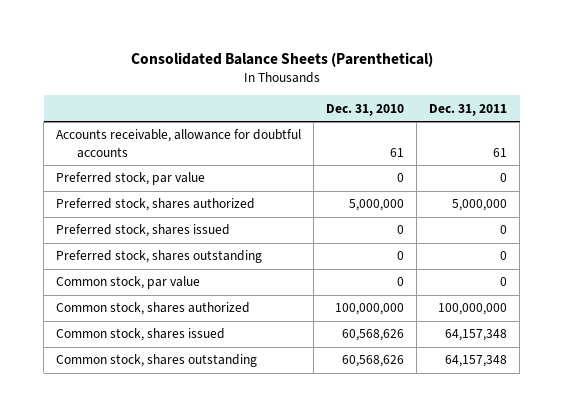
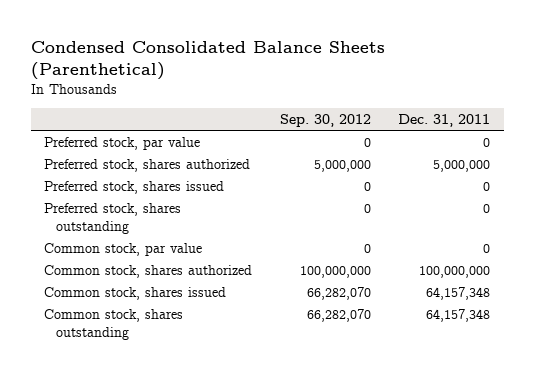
[130,52,433,68] Consolidated Balance Sheets (Parenthetical) -> [30,40,385,80] Condensed Consolidated Balance Sheets (Parenthetical)
[326,103,405,116] Dec. 31, 2010 -> none
none -> [279,113,371,127] Sep. 30, 2012
[56,129,302,158] Accounts receivable, allowance for doubtful accounts -> none

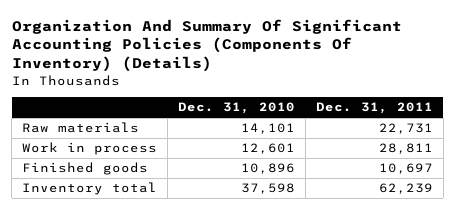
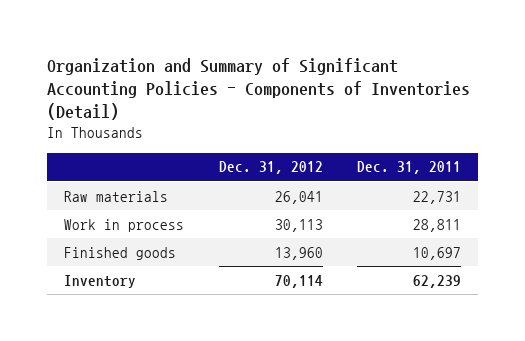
[11,18,402,73] Organization And Summary Of Significant Accounting Policies (Components Of Inventory) (Details) -> [47,57,471,121] Organization and Summary of Significant Accounting Policies - Components of Inventories (Detail)
[178,102,296,115] Dec. 31, 2010 -> none
none -> [218,161,323,175] Dec. 31, 2012
[22,182,158,196] Inventory total -> [64,274,137,288] Inventory

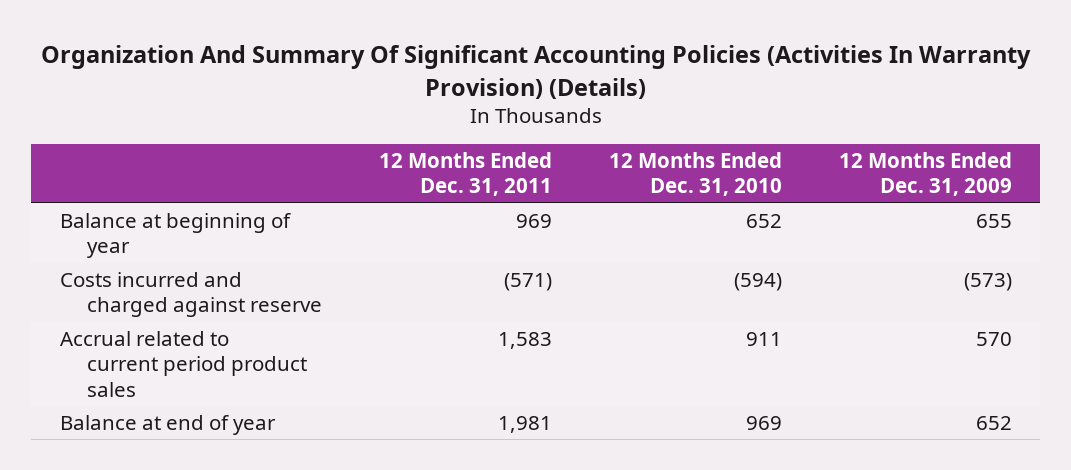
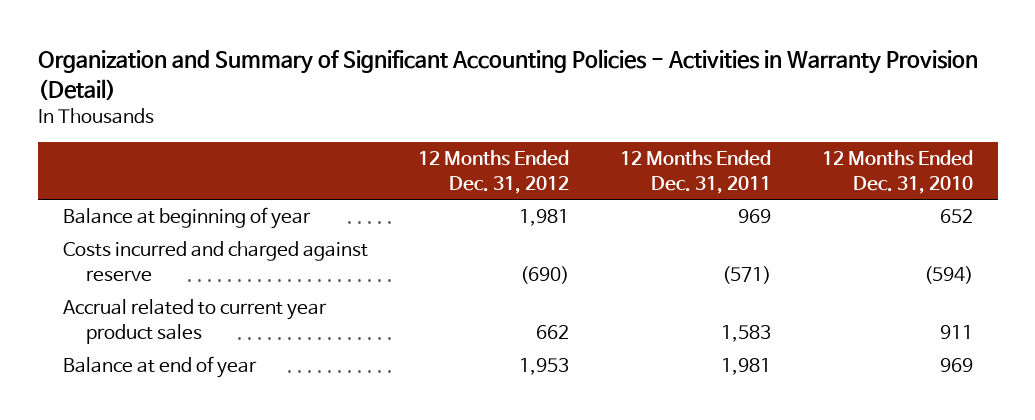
[40,45,1031,99] Organization And Summary Of Significant Accounting Policies (Activities In Warranty Provision) (Details) -> [37,49,978,100] Organization and Summary of Significant Accounting Policies - Activities in Warranty Provision (Detail)
[838,152,1012,197] 12 Months Ended Dec. 31, 2009 -> none
none -> [418,150,570,194] 12 Months Ended Dec. 31, 2012
[59,331,308,397] Accrual related to current period product sales -> [62,299,327,345] Accrual related to current year product sales

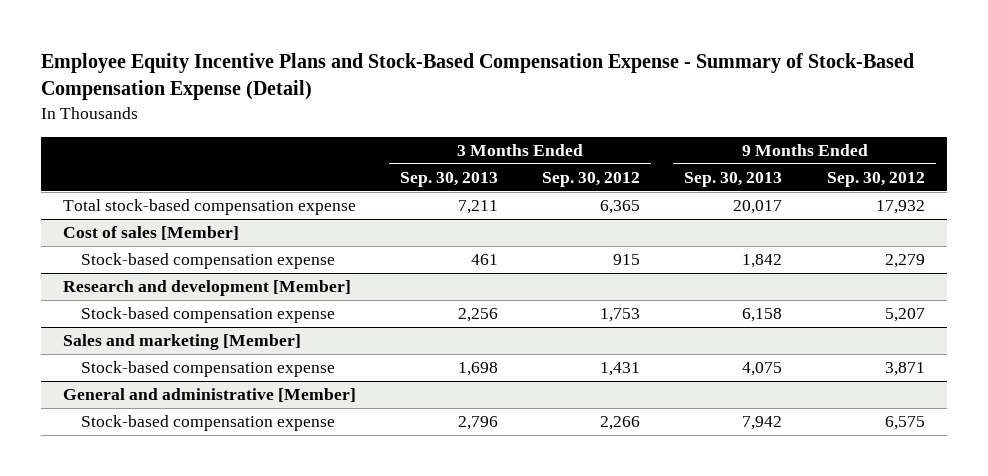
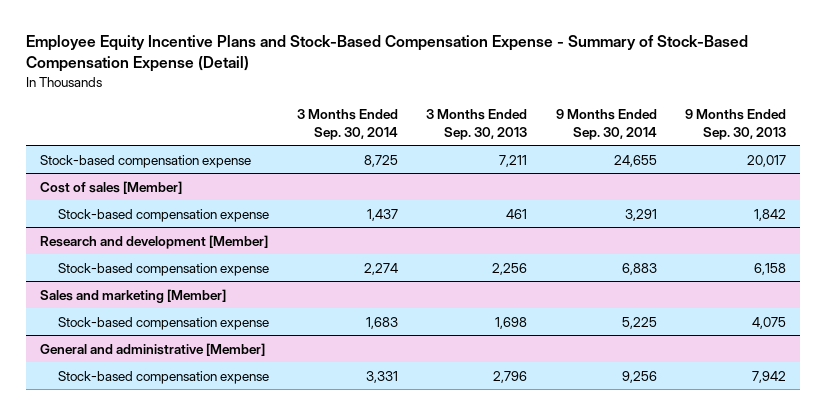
[542,171,641,187] Sep. 30, 2012 -> none
[826,171,925,187] Sep. 30, 2012 -> none
none -> [297,109,399,140] 3 Months Ended Sep. 30, 2014
none -> [555,109,657,140] 9 Months Ended Sep. 30, 2014
[63,199,357,216] Total stock-based compensation expense -> [40,154,252,168] Stock-based compensation expense

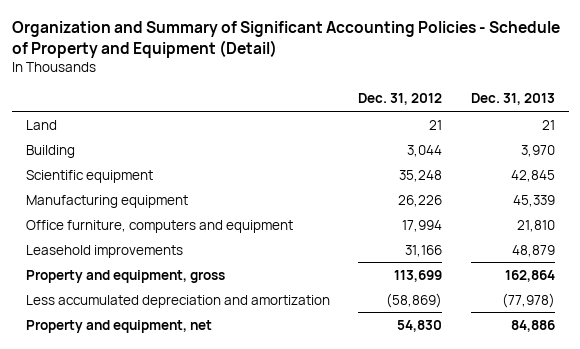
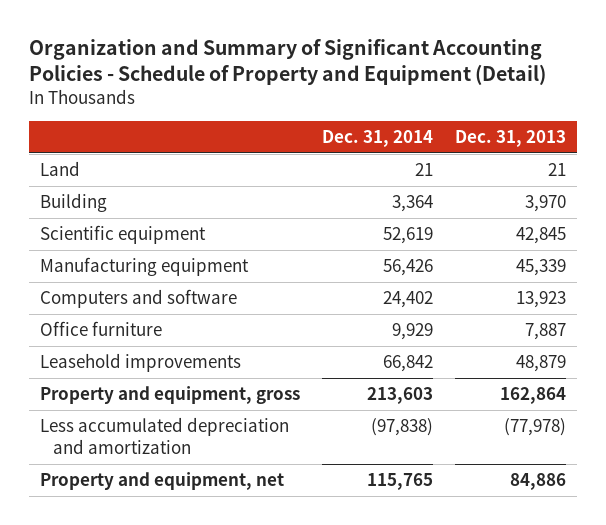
[358,93,443,106] Dec. 31, 2012 -> none
none -> [322,130,434,148] Dec. 31, 2014
[25,219,293,233] Office furniture, computers and equipment -> none
none -> [40,289,238,309] Computers and software
none -> [40,321,163,337] Office furniture

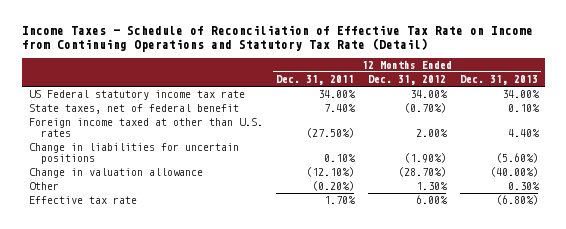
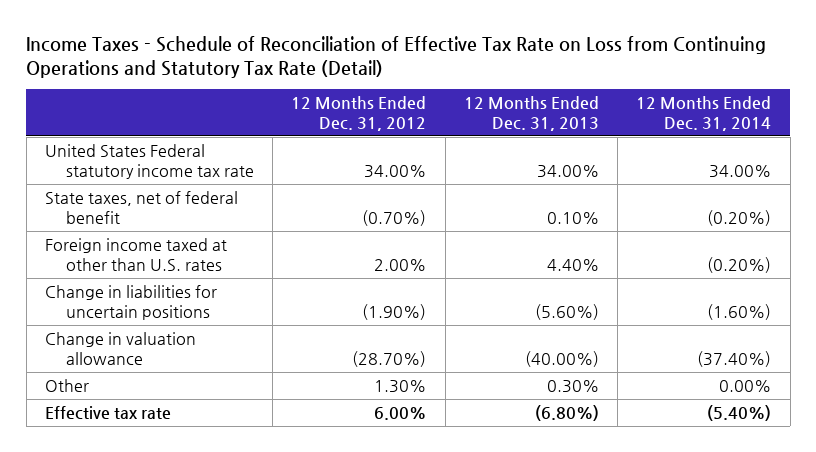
[21,25,533,52] Income Taxes - Schedule of Reconciliation of Effective Tax Rate on Income from Continuing Operations and Statutory Tax Rate (Detail) -> [26,35,767,78] Income Taxes - Schedule of Reconciliation of Effective Tax Rate on Loss from Continuing Operations and Statutory Tax Rate (Detail)
[276,74,355,85] Dec. 31, 2011 -> none
none -> [636,95,772,131] 12 Months Ended Dec. 31, 2014
[28,90,245,101] US Federal statutory income tax rate -> [44,143,254,179] United States Federal statutory income tax rate

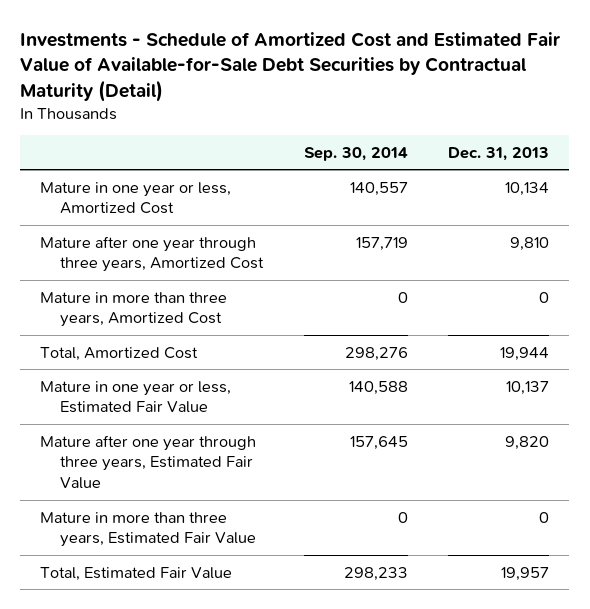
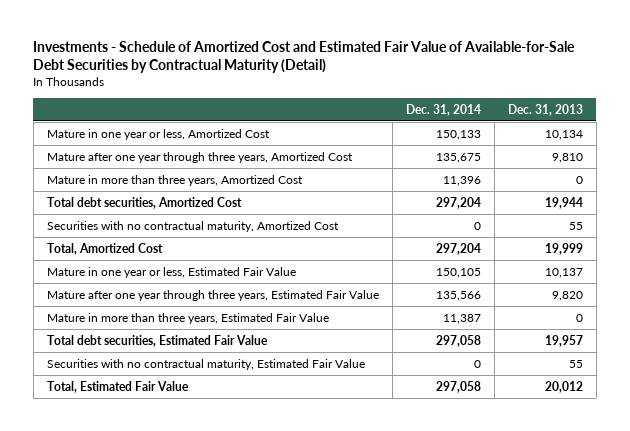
[303,146,408,161] Sep. 30, 2014 -> none
none -> [405,103,481,116] Dec. 31, 2014
none -> [46,196,242,209] Total debt securities, Amortized Cost
none -> [46,220,339,232] Securities with no contractual maturity, Amortized Cost
[500,346,550,361] 19,944 -> [544,242,583,255] 19,999
none -> [46,334,268,347] Total debt securities, Estimated Fair Value
none -> [46,358,365,370] Securities with no contractual maturity, Estimated Fair Value
[501,566,550,581] 19,957 -> [544,380,583,393] 20,012

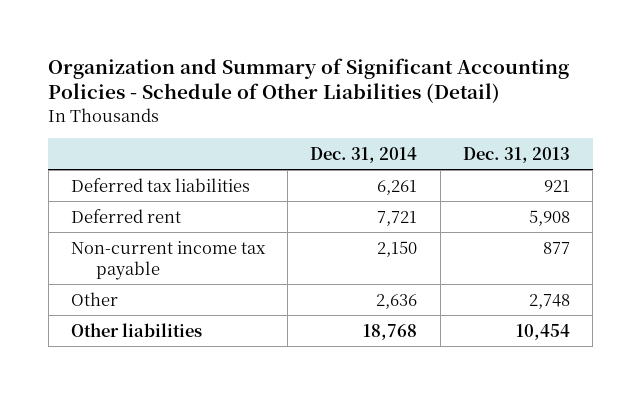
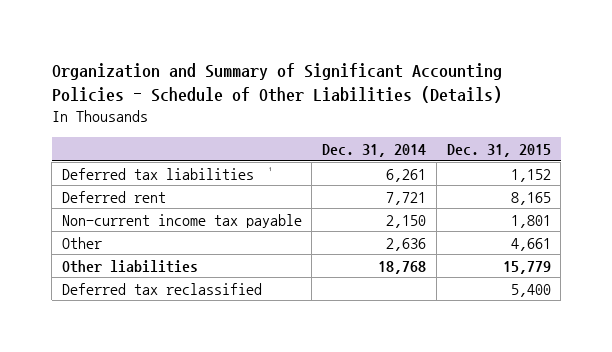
[48,57,570,104] Organization and Summary of Significant Accounting Policies - Schedule of Other Liabilities (Detail) -> [51,62,502,104] Organization and Summary of Significant Accounting Policies - Schedule of Other Liabilities (Details)
[462,146,570,163] Dec. 31, 2013 -> none
none -> [446,143,551,157] Dec. 31, 2015
[70,177,250,192] Deferred tax liabilities -> [61,166,278,180] Deferred tax liabilities ¹
none -> [61,282,262,295] Deferred tax reclassified

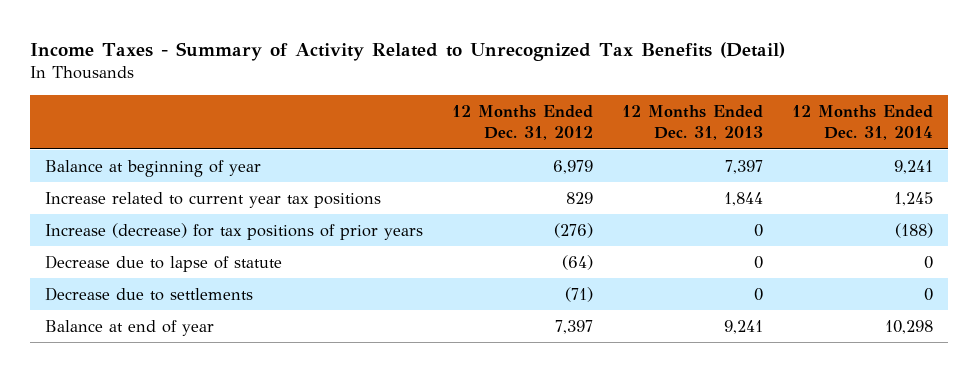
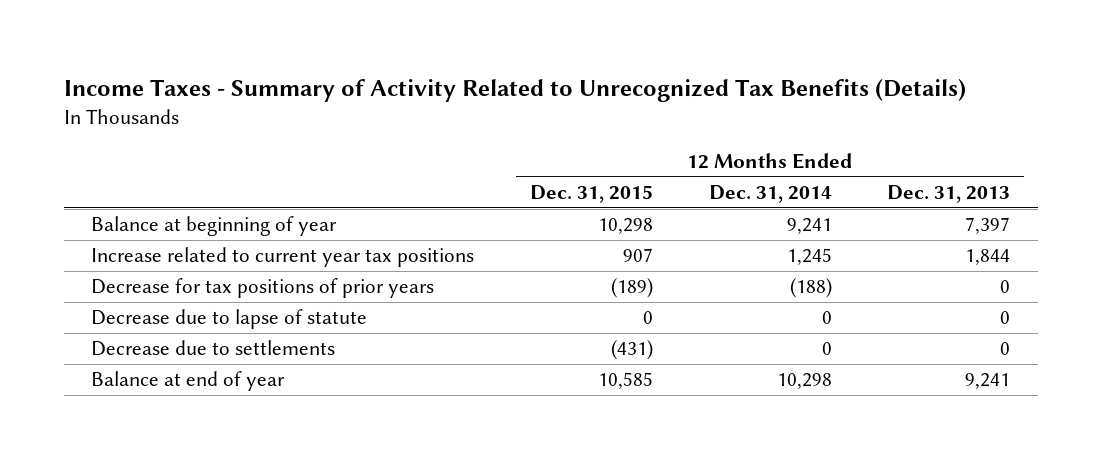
[30,41,786,61] Income Taxes - Summary of Activity Related to Unrecognized Tax Benefits (Detail) -> [63,79,966,103] Income Taxes - Summary of Activity Related to Unrecognized Tax Benefits (Details)
[451,104,593,141] 12 Months Ended Dec. 31, 2012 -> none
none -> [530,184,654,203] Dec. 31, 2015
[44,222,423,240] Increase (decrease) for tax positions of prior years -> [91,278,435,299] Decrease for tax positions of prior years

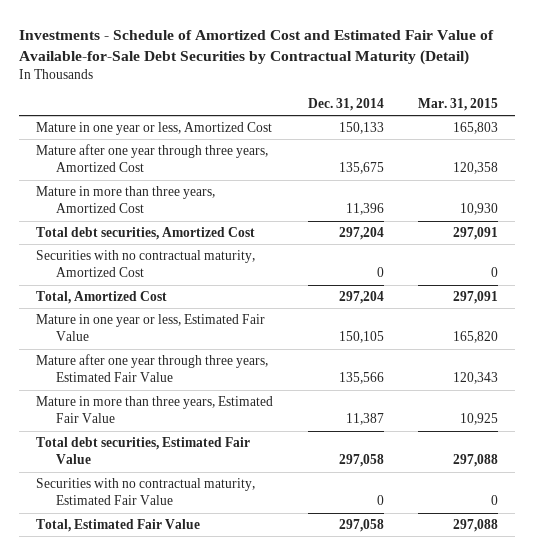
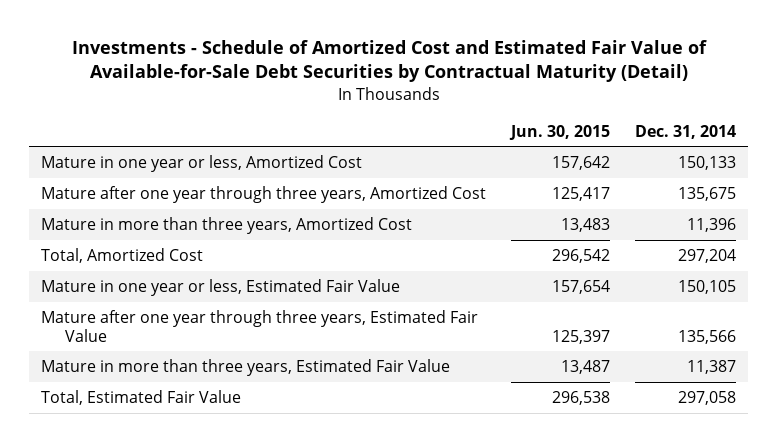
[418,98,499,112] Mar. 31, 2015 -> none
none -> [509,124,611,140] Jun. 30, 2015
[36,226,256,240] Total debt securities, Amortized Cost -> none
[36,249,256,278] Securities with no contractual maturity, Amortized Cost -> none
[36,436,251,465] Total debt securities, Estimated Fair Value -> none
[36,477,256,506] Securities with no contractual maturity, Estimated Fair Value -> none

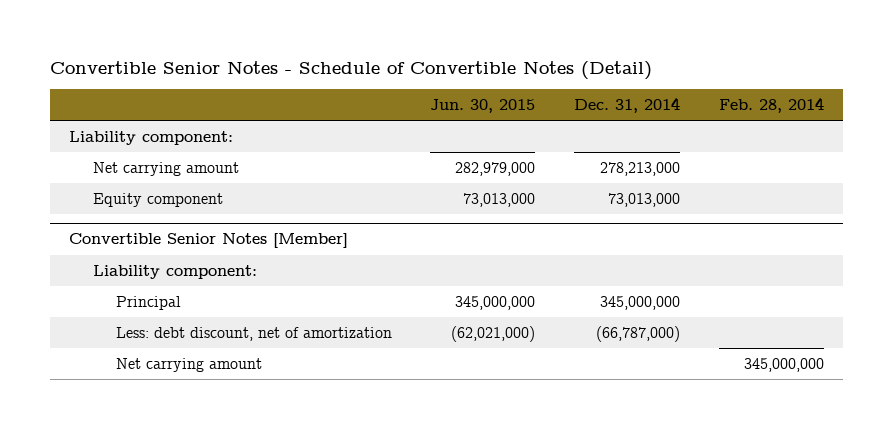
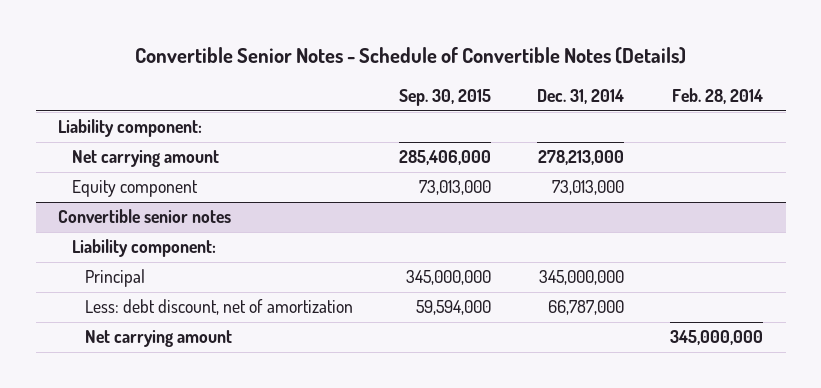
[50,60,653,80] Convertible Senior Notes - Schedule of Convertible Notes (Detail) -> [134,46,686,64] Convertible Senior Notes - Schedule of Convertible Notes (Details)
[430,98,536,113] Jun. 30, 2015 -> none
none -> [399,89,492,107] Sep. 30, 2015
[69,233,349,249] Convertible Senior Notes [Member] -> [58,209,232,224] Convertible senior notes
[596,325,681,342] (66,787,000) -> [547,300,624,316] 66,787,000

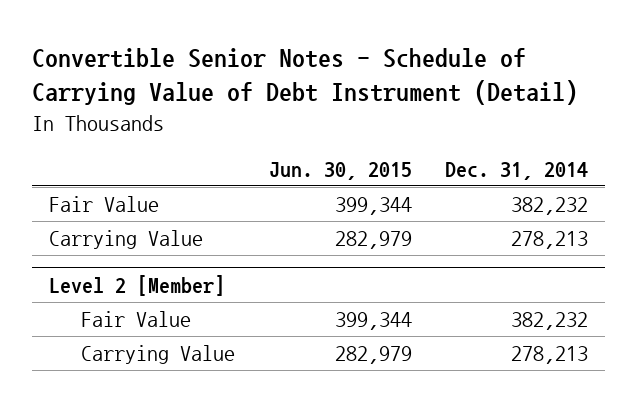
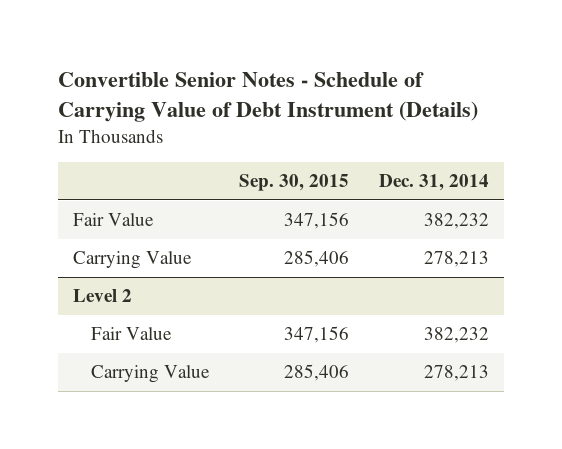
[32,48,579,106] Convertible Senior Notes - Schedule of Carrying Value of Debt Instrument (Detail) -> [57,72,478,122] Convertible Senior Notes - Schedule of Carrying Value of Debt Instrument (Details)
[268,161,412,180] Jun. 30, 2015 -> none
none -> [239,173,350,191] Sep. 30, 2015
[48,274,225,296] Level 2 [Member] -> [72,289,132,303] Level 2

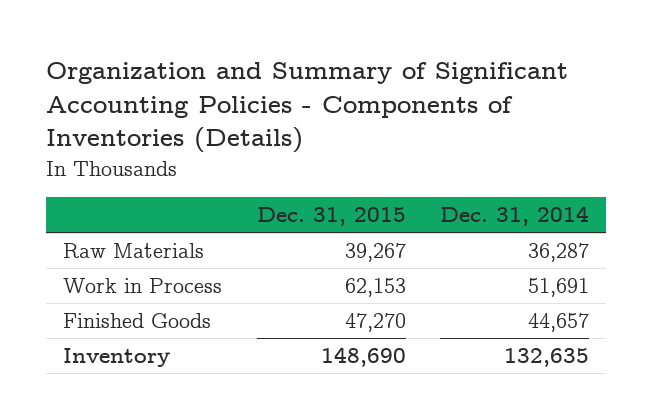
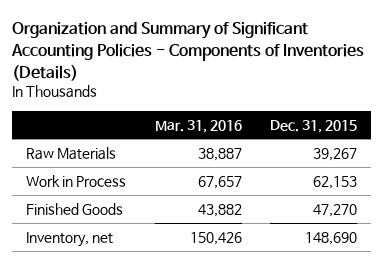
[440,206,590,227] Dec. 31, 2014 -> none
none -> [154,119,242,133] Mar. 31, 2016
[63,347,171,367] Inventory -> [26,232,114,248] Inventory, net

